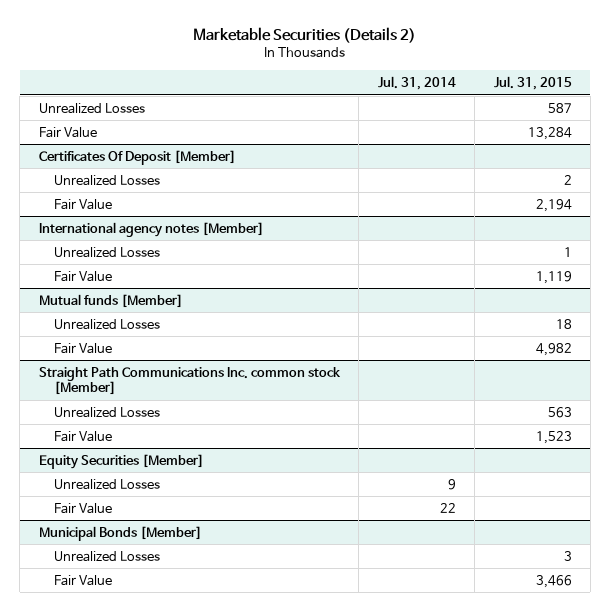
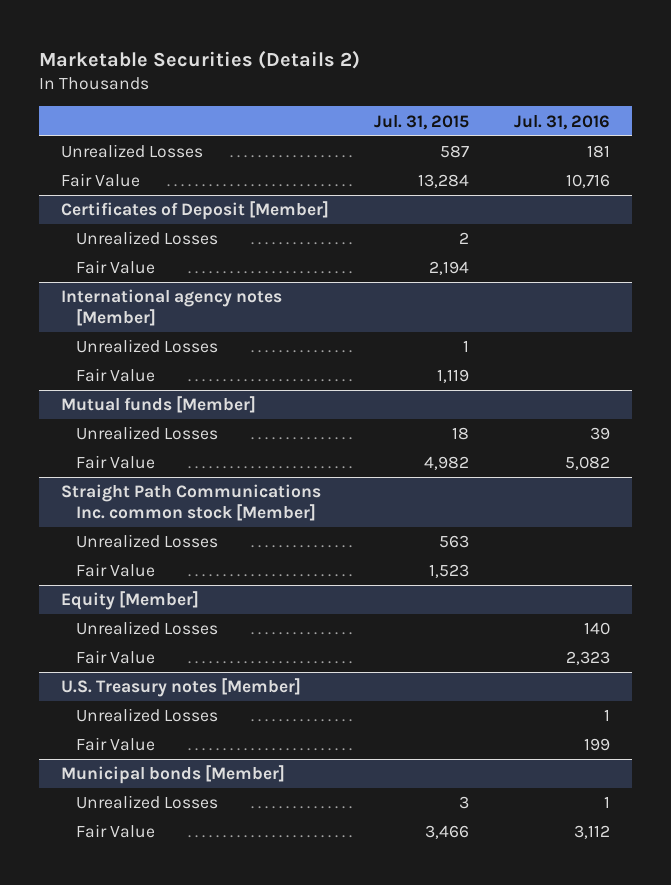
[377,76,456,91] Jul. 31, 2014 -> none
none -> [513,114,610,130] Jul. 31, 2016
[38,149,236,165] Certificates Of Deposit [Member] -> [61,201,330,221] Certificates of Deposit [Member]
[38,453,204,469] Equity Securities [Member] -> [61,591,200,611] Equity [Member]
none -> [61,678,302,698] U.S. Treasury notes [Member]
none -> [76,708,219,723] Unrealized Losses
none -> [76,737,156,752] Fair Value
[38,525,202,541] Municipal Bonds [Member] -> [61,765,286,785] Municipal bonds [Member]

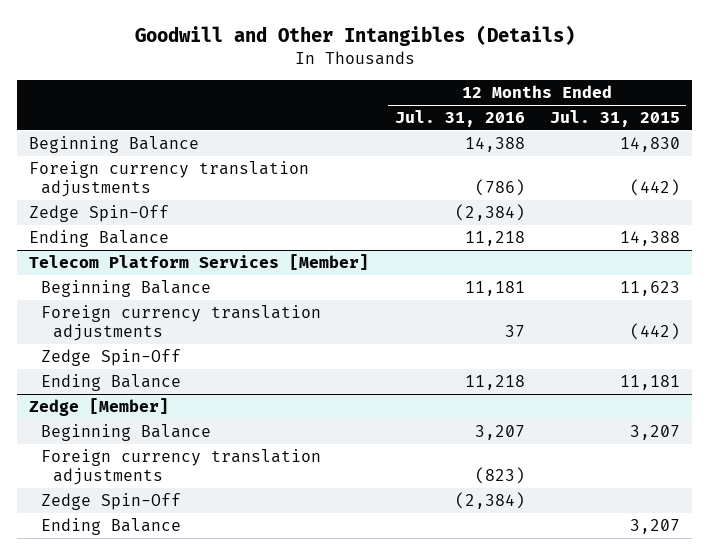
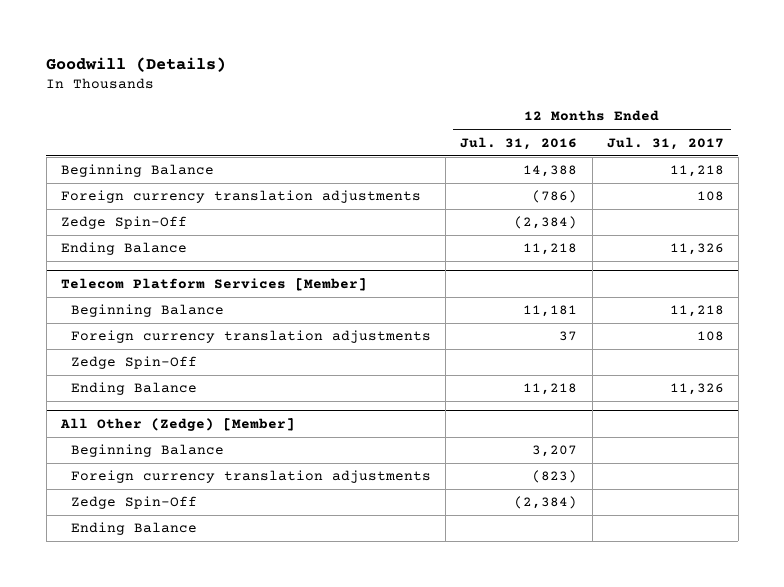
[134,25,575,47] Goodwill and Other Intangibles (Details) -> [46,56,227,72] Goodwill (Details)
[549,110,680,128] Jul. 31, 2015 -> none
none -> [606,136,724,150] Jul. 31, 2017
[29,398,170,417] Zedge [Member] -> [59,417,295,431] All Other (Zedge) [Member]

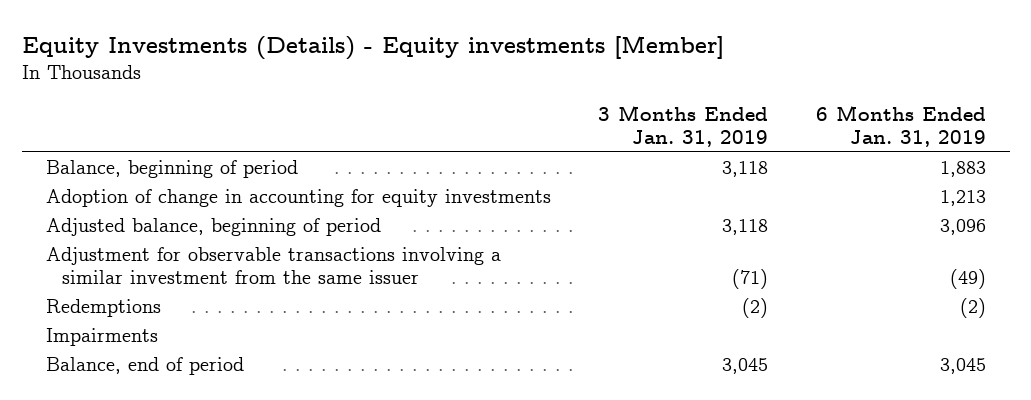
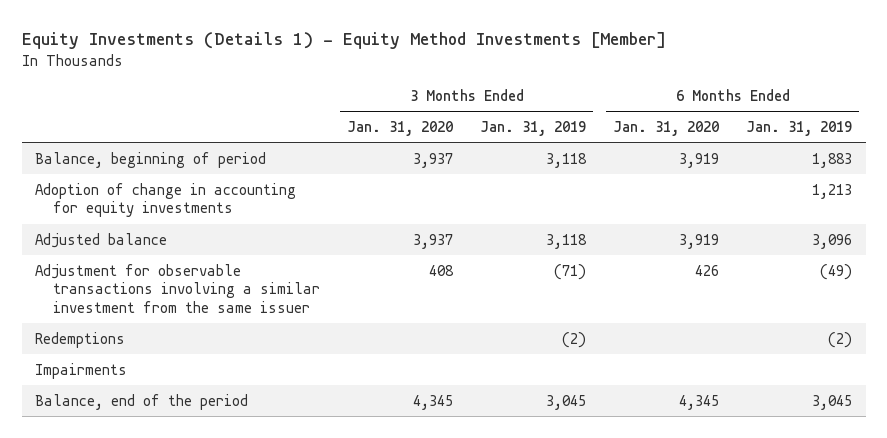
[21,35,724,60] Equity Investments (Details) - Equity investments [Member] -> [21,32,666,50] Equity Investments (Details 1) - Equity Method Investments [Member]
none -> [347,120,454,136] Jan. 31, 2020
none -> [613,120,720,136] Jan. 31, 2020
[45,217,381,236] Adjusted balance, beginning of period -> [35,232,168,248] Adjusted balance
[45,356,244,375] Balance, end of period -> [35,393,249,410] Balance, end of the period

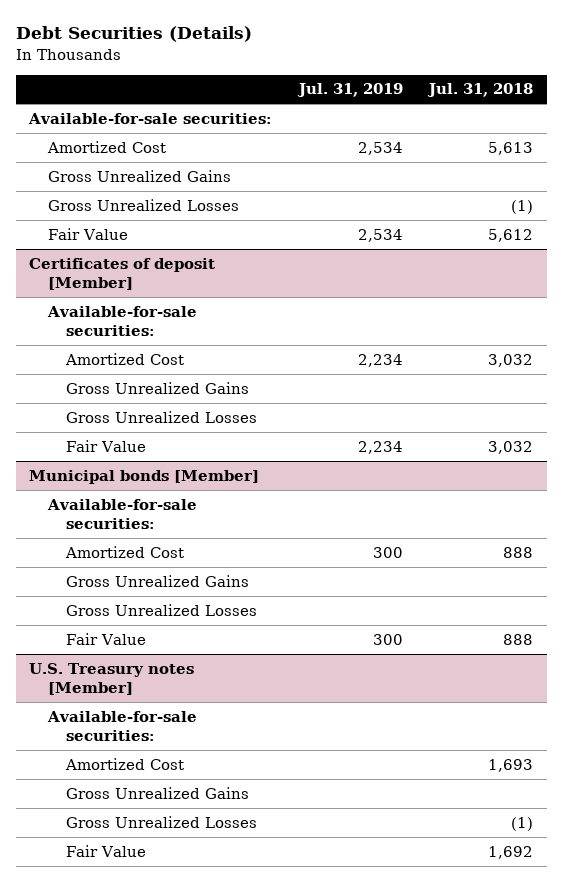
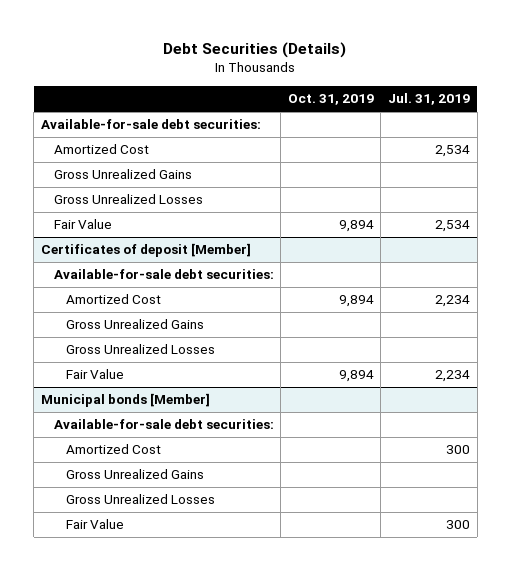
[427,83,534,98] Jul. 31, 2018 -> none
none -> [287,94,374,106] Oct. 31, 2019
[28,112,273,124] Available-for-sale securities: -> [40,119,261,130] Available-for-sale debt securities:
[46,305,197,337] Available-for-sale securities: -> [53,269,274,280] Available-for-sale debt securities:
[46,498,197,530] Available-for-sale securities: -> [53,419,274,430] Available-for-sale debt securities:
[29,662,195,696] U.S. Treasury notes [Member] -> none
[46,710,197,742] Available-for-sale securities: -> none
[65,757,185,770] Amortized Cost -> none
[66,786,250,799] Gross Unrealized Gains -> none
[66,815,258,828] Gross Unrealized Losses -> none
[66,844,147,857] Fair Value -> none

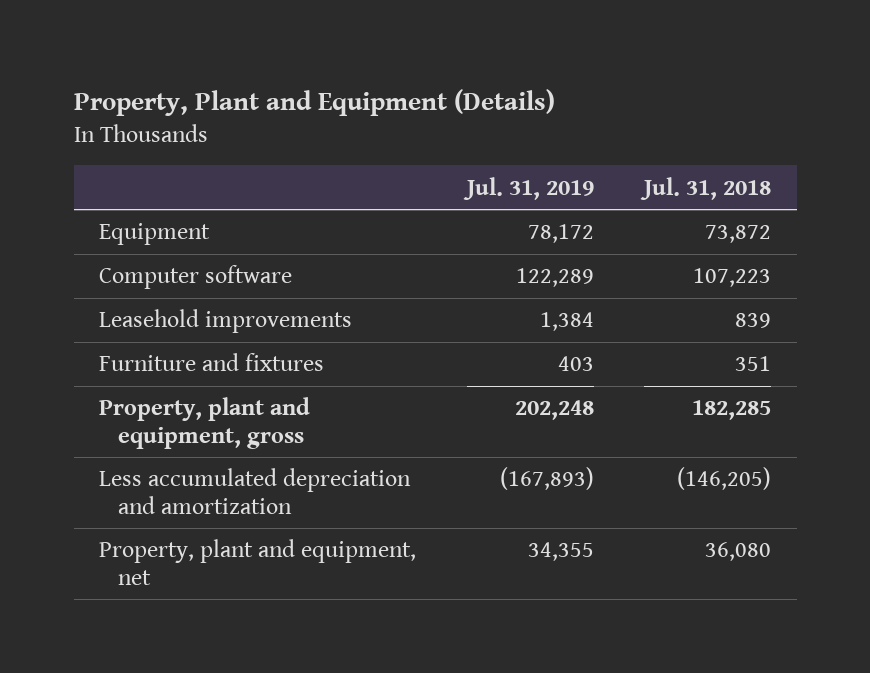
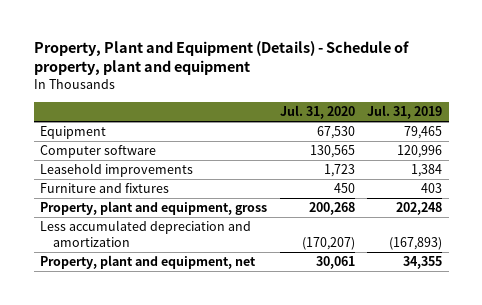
[73,89,555,117] Property, Plant and Equipment (Details) -> [33,41,409,76] Property, Plant and Equipment (Details) - Schedule of property, plant and equipment
[640,176,772,200] Jul. 31, 2018 -> none
none -> [279,105,355,120] Jul. 31, 2020
[527,224,594,244] 78,172 -> [404,126,443,140] 79,465
[515,268,594,288] 122,289 -> [397,145,443,159] 120,996

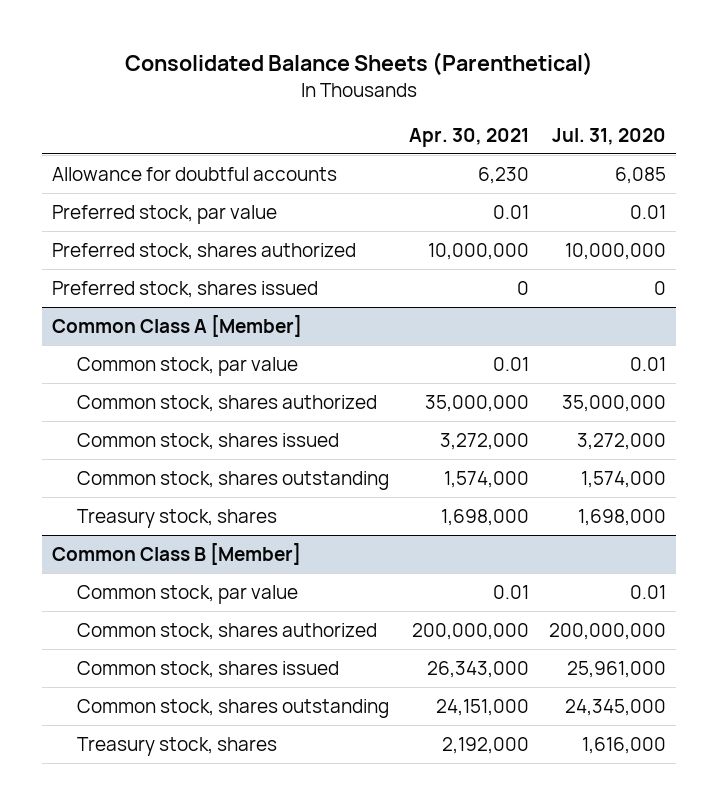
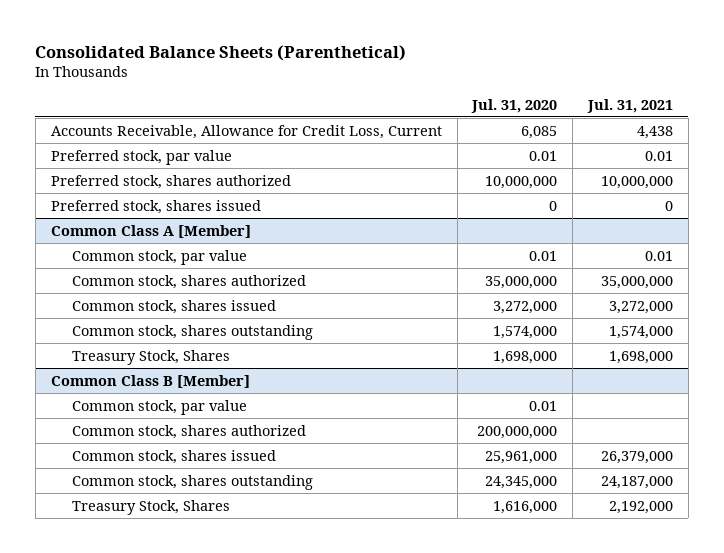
[409,127,530,147] Apr. 30, 2021 -> none
none -> [587,98,674,113] Jul. 31, 2021
[51,167,337,182] Allowance for doubtful accounts -> [50,124,442,139] Accounts Receivable, Allowance for Credit Loss, Current
[77,509,278,529] Treasury stock, shares -> [71,349,230,365] Treasury Stock, Shares
[77,737,278,757] Treasury stock, shares -> [71,499,230,515] Treasury Stock, Shares

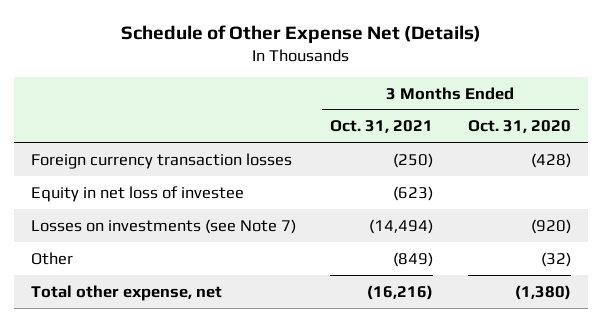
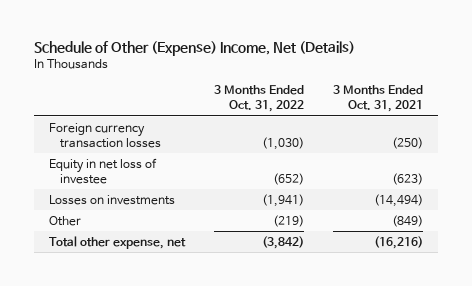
[120,24,481,43] Schedule of Other Expense Net (Details) -> [33,41,355,57] Schedule of Other (Expense) Income, Net (Details)
[467,120,571,134] Oct. 31, 2020 -> none
none -> [213,85,304,113] 3 Months Ended Oct. 31, 2022
[30,218,296,234] Losses on investments (see Note 7) -> [48,194,175,205] Losses on investments

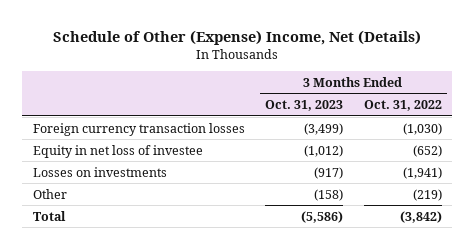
[333,85,424,113] 3 Months Ended Oct. 31, 2021 -> none
none -> [265,100,344,112] Oct. 31, 2023
[48,235,186,249] Total other expense, net -> [32,210,66,221] Total

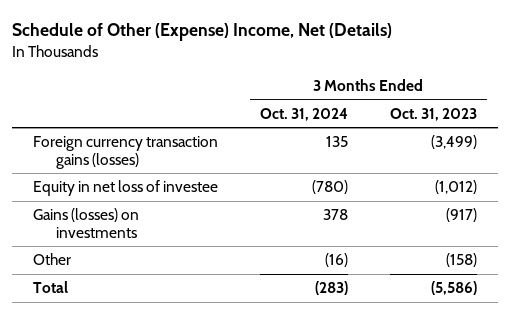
[363,100,442,112] Oct. 31, 2022 -> none
none -> [260,107,349,121] Oct. 31, 2024
[32,122,245,136] Foreign currency transaction losses -> [33,136,219,169] Foreign currency transaction gains (losses)
[32,166,167,177] Losses on investments -> [33,208,140,238] Gains (losses) on investments

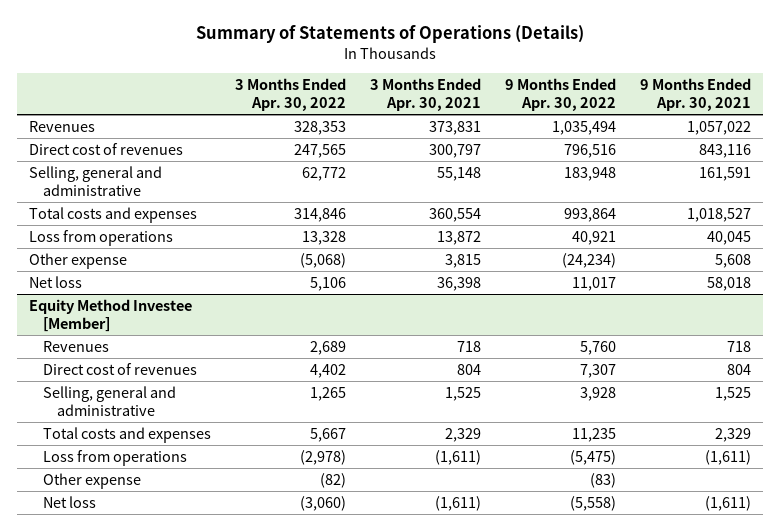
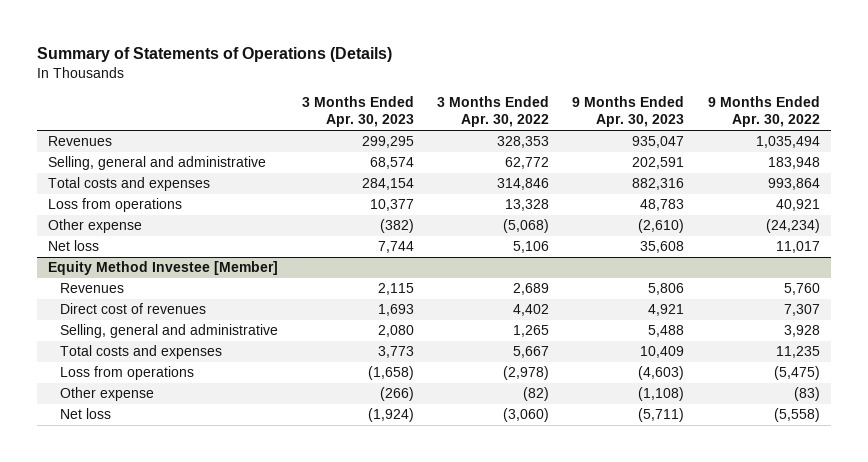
[370,77,482,112] 3 Months Ended Apr. 30, 2021 -> none
[640,77,752,112] 9 Months Ended Apr. 30, 2021 -> none
none -> [301,96,414,128] 3 Months Ended Apr. 30, 2023
none -> [572,96,685,128] 9 Months Ended Apr. 30, 2023
[28,142,183,155] Direct cost of revenues -> none

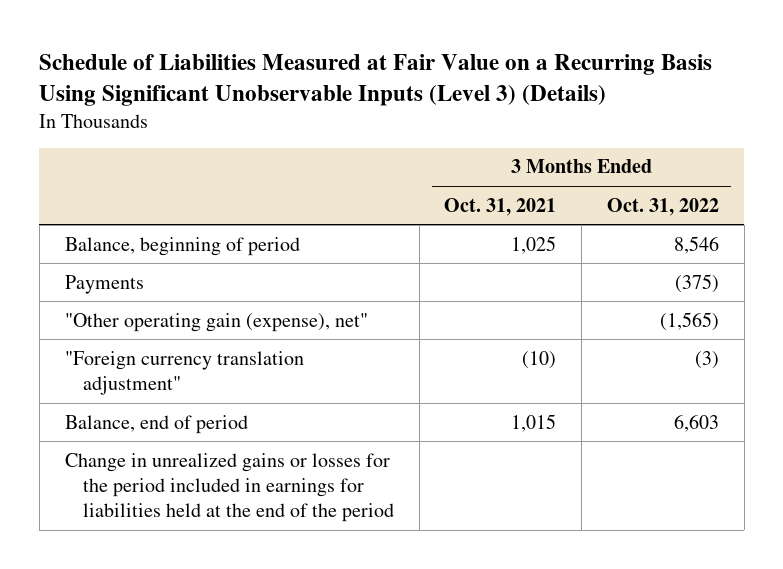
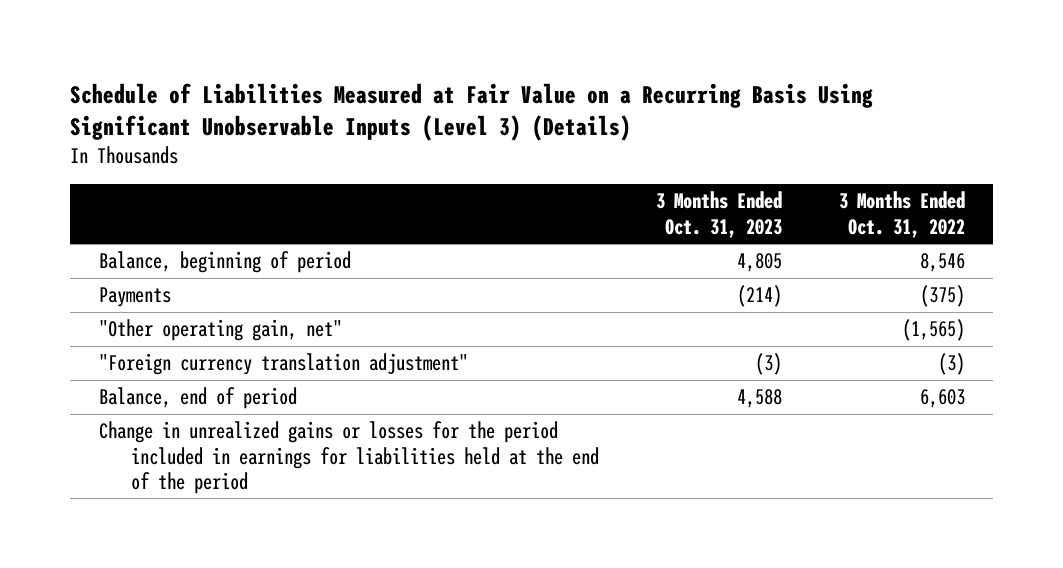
[444,197,557,216] Oct. 31, 2021 -> none
none -> [655,191,782,238] 3 Months Ended Oct. 31, 2023
[64,312,368,332] "Other operating gain (expense), net" -> [98,319,342,342] "Other operating gain, net"

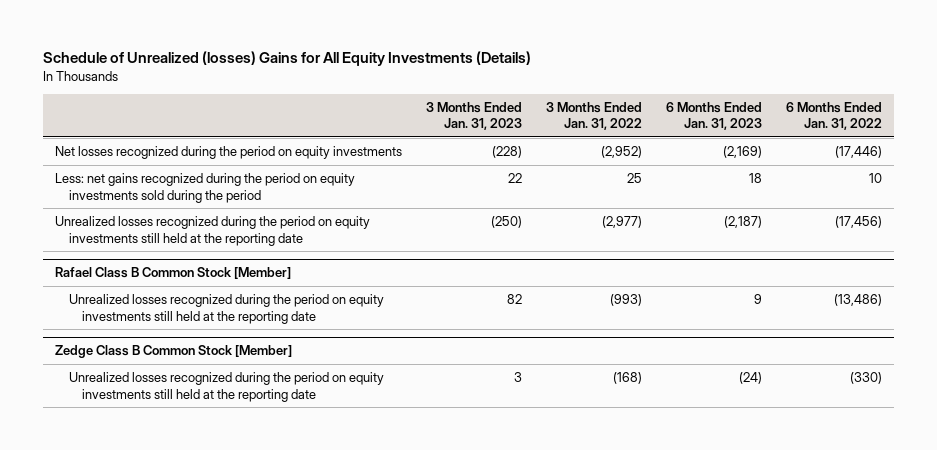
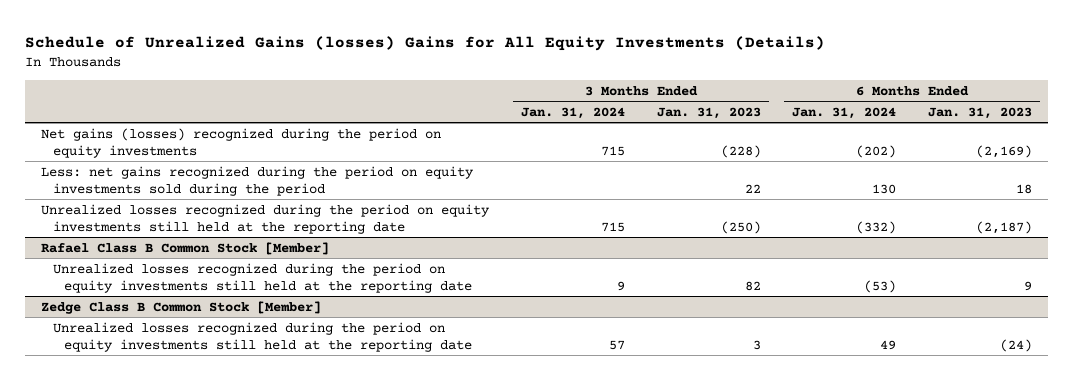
[43,51,532,67] Schedule of Unrealized (losses) Gains for All Equity Investments (Details) -> [25,36,826,52] Schedule of Unrealized Gains (losses) Gains for All Equity Investments (Details)
[545,101,642,131] 3 Months Ended Jan. 31, 2022 -> none
[785,101,882,131] 6 Months Ended Jan. 31, 2022 -> none
none -> [520,106,625,119] Jan. 31, 2024
none -> [792,106,897,119] Jan. 31, 2024
[55,146,403,160] Net losses recognized during the period on equity investments -> [41,127,442,158] Net gains (losses) recognized during the period on equity investments

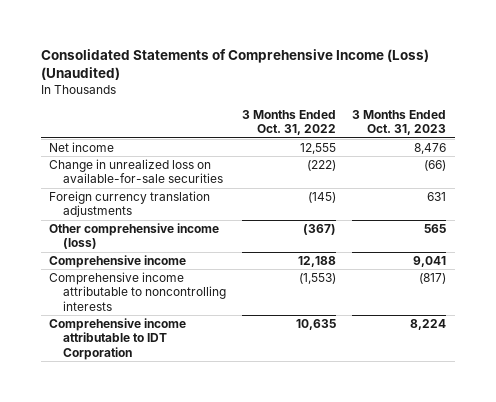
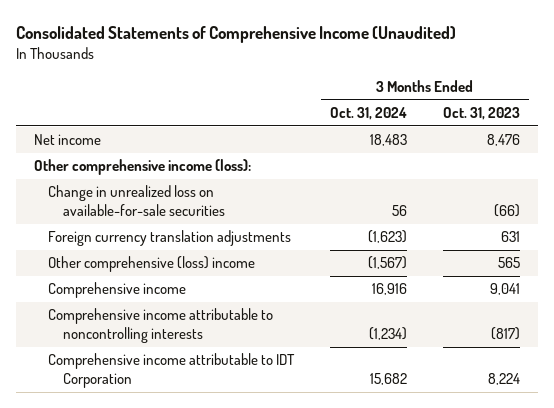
[41,48,430,80] Consolidated Statements of Comprehensive Income (Loss) (Unaudited) -> [15,25,456,43] Consolidated Statements of Comprehensive Income (Unaudited)
[242,109,337,136] 3 Months Ended Oct. 31, 2022 -> none
none -> [330,107,408,121] Oct. 31, 2024
none -> [33,159,251,176] Other comprehensive income (loss):
[49,223,220,250] Other comprehensive income (loss) -> [48,256,256,273] Other comprehensive (loss) income

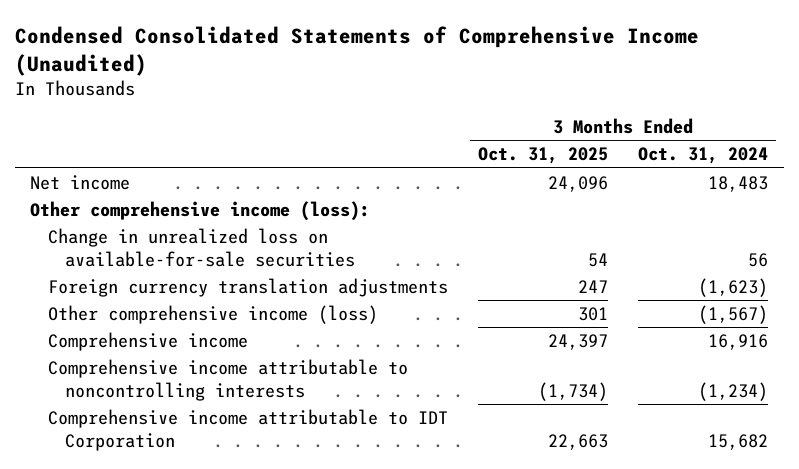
[15,25,456,43] Consolidated Statements of Comprehensive Income (Unaudited) -> [15,25,700,76] Condensed Consolidated Statements of Comprehensive Income (Unaudited)
[443,107,521,121] Oct. 31, 2023 -> none
none -> [478,147,609,165] Oct. 31, 2025
[48,256,256,273] Other comprehensive (loss) income -> [47,304,378,324] Other comprehensive income (loss)

